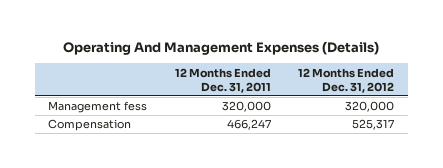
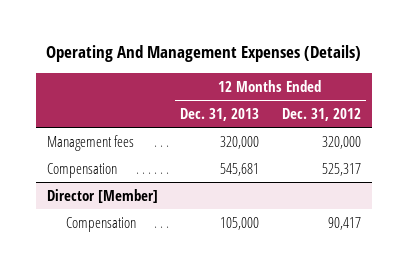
[174,67,271,93] 12 Months Ended Dec. 31, 2011 -> none
none -> [180,107,260,121] Dec. 31, 2013
[48,101,148,114] Management fess -> [46,134,134,151] Management fees
none -> [46,188,158,203] Director [Member]
none -> [65,216,136,232] Compensation

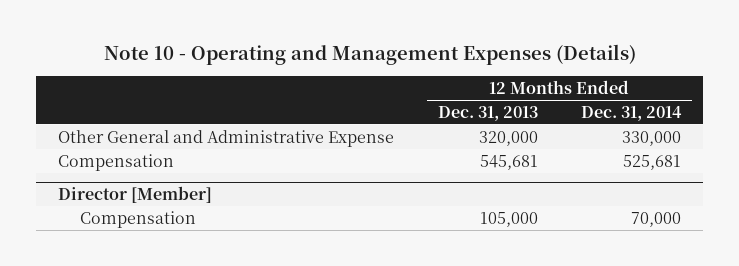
[45,45,361,63] Operating And Management Expenses (Details) -> [103,44,636,66] Note 10 - Operating and Management Expenses (Details)
[281,107,361,121] Dec. 31, 2012 -> none
none -> [581,105,683,121] Dec. 31, 2014
[46,134,134,151] Management fees -> [57,129,394,147] Other General and Administrative Expense

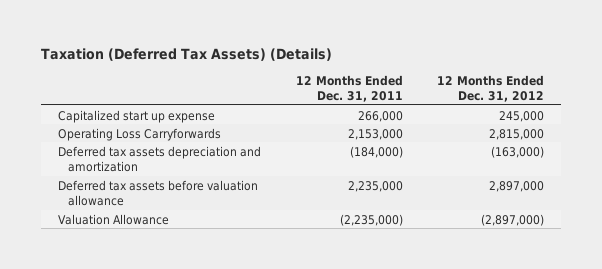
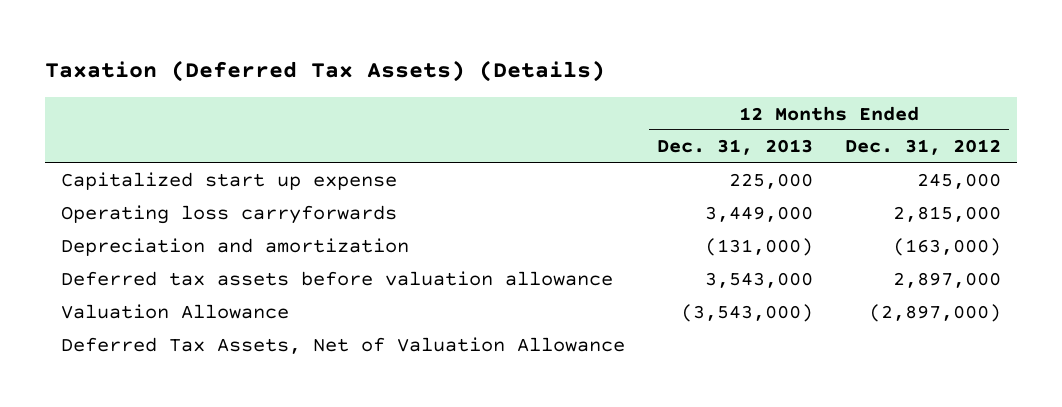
[295,74,403,103] 12 Months Ended Dec. 31, 2011 -> none
none -> [657,139,814,156] Dec. 31, 2013
[57,127,221,141] Operating Loss Carryforwards -> [61,205,398,225] Operating loss carryforwards
[57,145,261,172] Deferred tax assets depreciation and amortization -> [61,238,410,257] Depreciation and amortization
none -> [61,337,626,355] Deferred Tax Assets, Net of Valuation Allowance

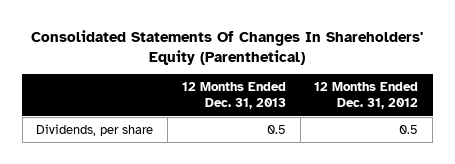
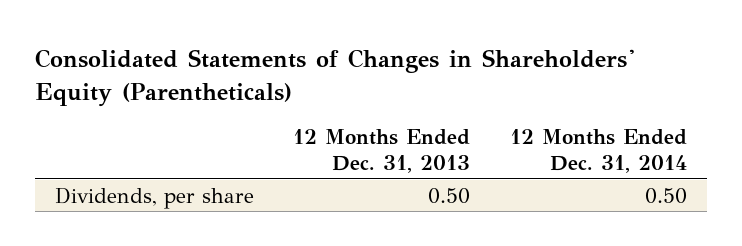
[31,29,424,65] Consolidated Statements Of Changes In Shareholders' Equity (Parenthetical) -> [34,49,634,108] Consolidated Statements of Changes in Shareholders' Equity (Parentheticals)
[314,82,419,110] 12 Months Ended Dec. 31, 2012 -> none
none -> [510,129,688,174] 12 Months Ended Dec. 31, 2014
[266,124,286,134] 0.5 -> [428,188,471,205] 0.50

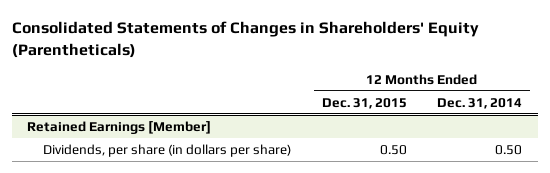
[293,129,471,174] 12 Months Ended Dec. 31, 2013 -> none
none -> [321,97,407,109] Dec. 31, 2015
none -> [27,120,212,134] Retained Earnings [Member]
[54,187,254,210] Dividends, per share -> [42,143,291,157] Dividends, per share (in dollars per share)

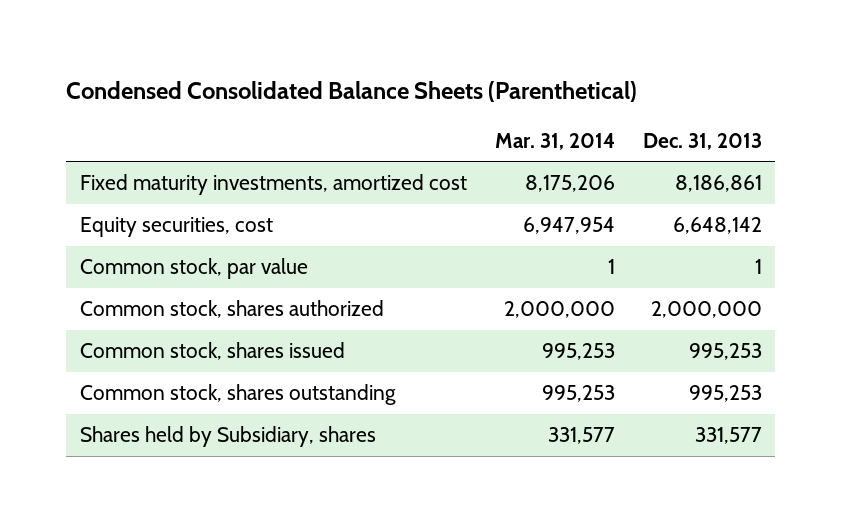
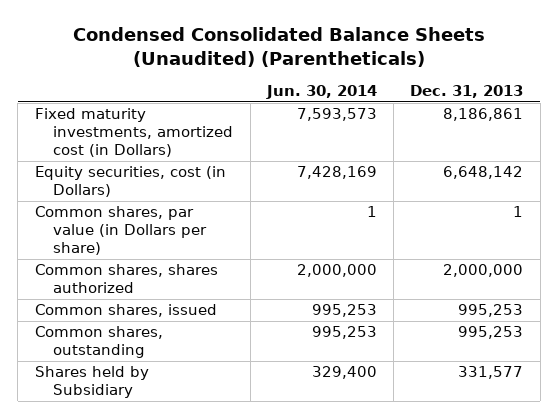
[66,80,638,102] Condensed Consolidated Balance Sheets (Parenthetical) -> [72,27,485,67] Condensed Consolidated Balance Sheets (Unaudited) (Parentheticals)
[494,132,615,150] Mar. 31, 2014 -> none
none -> [265,85,377,100] Jun. 30, 2014
[80,174,468,196] Fixed maturity investments, amortized cost -> [34,108,234,158] Fixed maturity investments, amortized cost (in Dollars)
[80,217,274,238] Equity securities, cost -> [34,166,226,198] Equity securities, cost (in Dollars)
[80,258,309,280] Common stock, par value -> [34,206,208,256] Common shares, par value (in Dollars per share)
[80,300,385,319] Common stock, shares authorized -> [34,264,218,294] Common shares, shares authorized
[80,342,346,361] Common stock, shares issued -> [34,304,217,318] Common shares, issued
[80,384,397,406] Common stock, shares outstanding -> [34,326,163,359] Common shares, outstanding
[80,426,377,448] Shares held by Subsidiary, shares -> [34,366,149,399] Shares held by Subsidiary

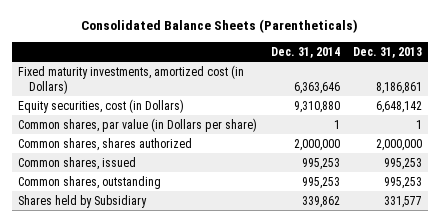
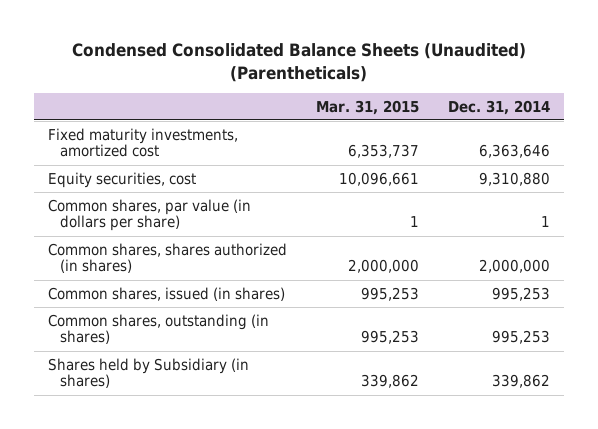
[81,19,359,34] Consolidated Balance Sheets (Parentheticals) -> [72,43,527,82] Condensed Consolidated Balance Sheets (Unaudited) (Parentheticals)
[352,47,422,59] Dec. 31, 2013 -> none
none -> [316,99,420,115] Mar. 31, 2015
[18,64,245,94] Fixed maturity investments, amortized cost (in Dollars) -> [48,127,239,158] Fixed maturity investments, amortized cost
[18,98,185,113] Equity securities, cost (in Dollars) -> [48,171,197,188] Equity securities, cost
[18,117,258,132] Common shares, par value (in Dollars per share) -> [48,198,252,232] Common shares, par value (in dollars per share)
[18,137,193,151] Common shares, shares authorized -> [48,242,288,274] Common shares, shares authorized (in shares)
[18,156,137,170] Common shares, issued -> [48,286,286,301] Common shares, issued (in shares)
[18,175,162,189] Common shares, outstanding -> [48,313,270,345] Common shares, outstanding (in shares)
[18,194,148,208] Shares held by Subsidiary -> [48,357,250,389] Shares held by Subsidiary (in shares)

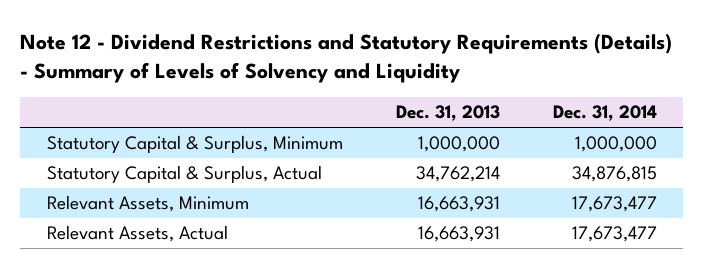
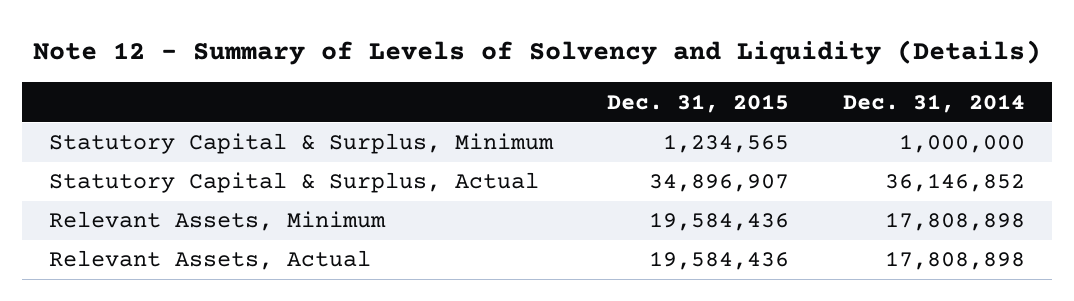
[19,33,672,84] Note 12 - Dividend Restrictions and Statutory Requirements (Details) - Summary of Levels of Solvency and Liquidity -> [33,39,1042,65] Note 12 - Summary of Levels of Solvency and Liquidity (Details)
[395,105,500,122] Dec. 31, 2013 -> none
none -> [607,93,790,113] Dec. 31, 2015
[571,166,657,183] 34,876,815 -> [884,173,1025,193] 36,146,852
[571,196,657,213] 17,673,477 -> [884,212,1025,232] 17,808,898
[571,226,657,243] 17,673,477 -> [884,251,1025,271] 17,808,898

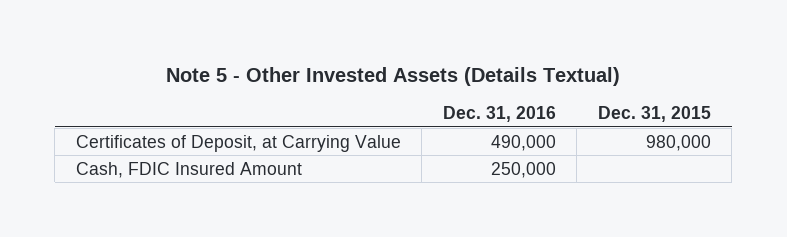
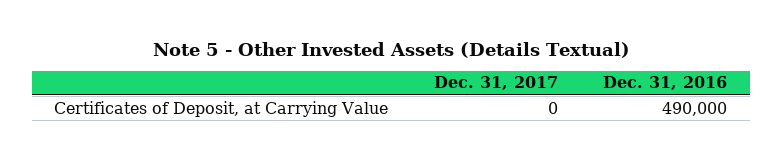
[597,106,711,123] Dec. 31, 2015 -> none
none -> [433,76,558,91] Dec. 31, 2017
[75,161,302,178] Cash, FDIC Insured Amount -> none

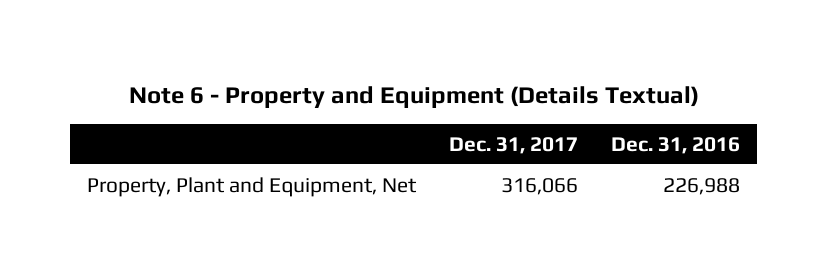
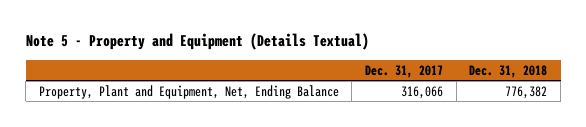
[128,85,699,108] Note 6 - Property and Equipment (Details Textual) -> [25,33,369,51] Note 5 - Property and Equipment (Details Textual)
[611,136,741,154] Dec. 31, 2016 -> none
none -> [469,64,548,78] Dec. 31, 2018
[87,176,418,197] Property, Plant and Equipment, Net -> [38,84,339,99] Property, Plant and Equipment, Net, Ending Balance

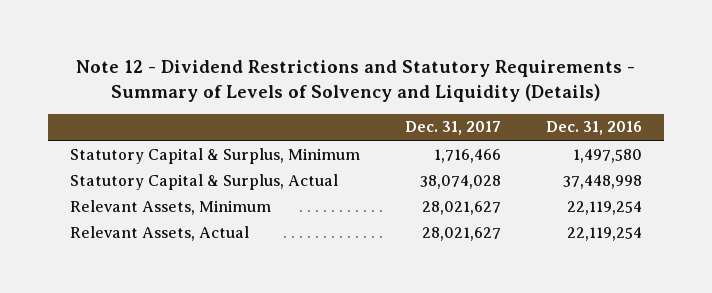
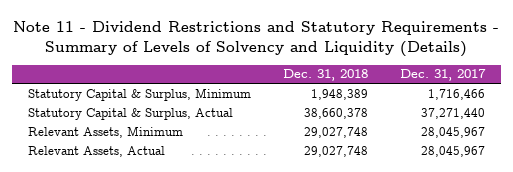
[75,59,635,102] Note 12 - Dividend Restrictions and Statutory Requirements - Summary of Levels of Solvency and Liquidity (Details) -> [13,20,500,57] Note 11 - Dividend Restrictions and Statutory Requirements - Summary of Levels of Solvency and Liquidity (Details)
[545,121,642,136] Dec. 31, 2016 -> none
none -> [282,69,368,82] Dec. 31, 2018
[419,174,501,189] 38,074,028 -> [420,107,485,119] 37,271,440
[421,200,501,215] 28,021,627 -> [420,126,485,138] 28,045,967
[421,226,501,241] 28,021,627 -> [420,145,485,157] 28,045,967

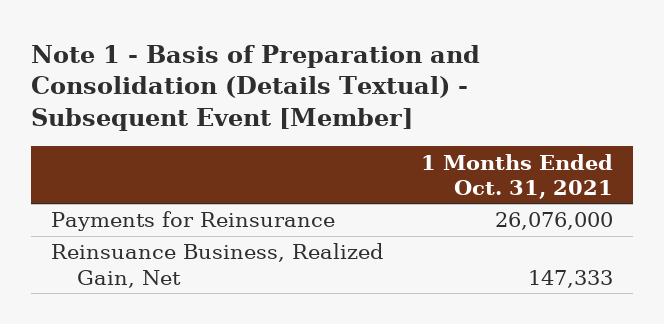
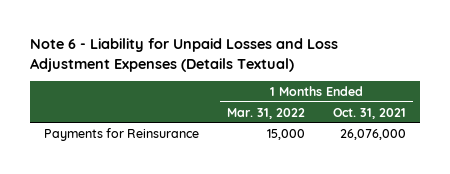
[31,44,481,131] Note 1 - Basis of Preparation and Consolidation (Details Textual) - Subsequent Event [Member] -> [29,38,338,72] Note 6 - Liability for Unpaid Losses and Loss Adjustment Expenses (Details Textual)
none -> [226,107,305,119] Mar. 31, 2022
[50,243,383,288] Reinsuance Business, Realized Gain, Net -> none

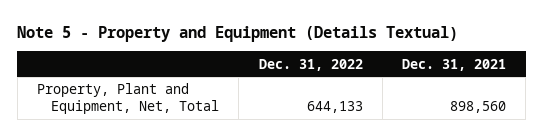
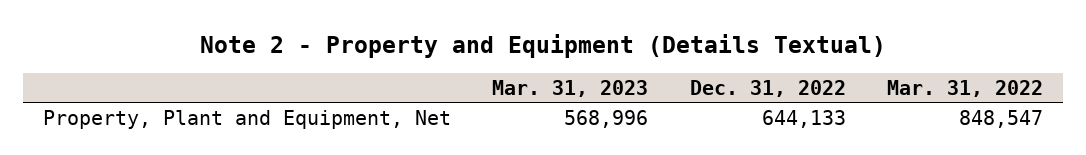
[17,25,459,42] Note 5 - Property and Equipment (Details Textual) -> [199,34,886,59] Note 2 - Property and Equipment (Details Textual)
[402,58,507,71] Dec. 31, 2021 -> none
none -> [492,80,649,98] Mar. 31, 2023
none -> [886,80,1043,98] Mar. 31, 2022
[36,83,220,115] Property, Plant and Equipment, Net, Total -> [43,109,452,129] Property, Plant and Equipment, Net

